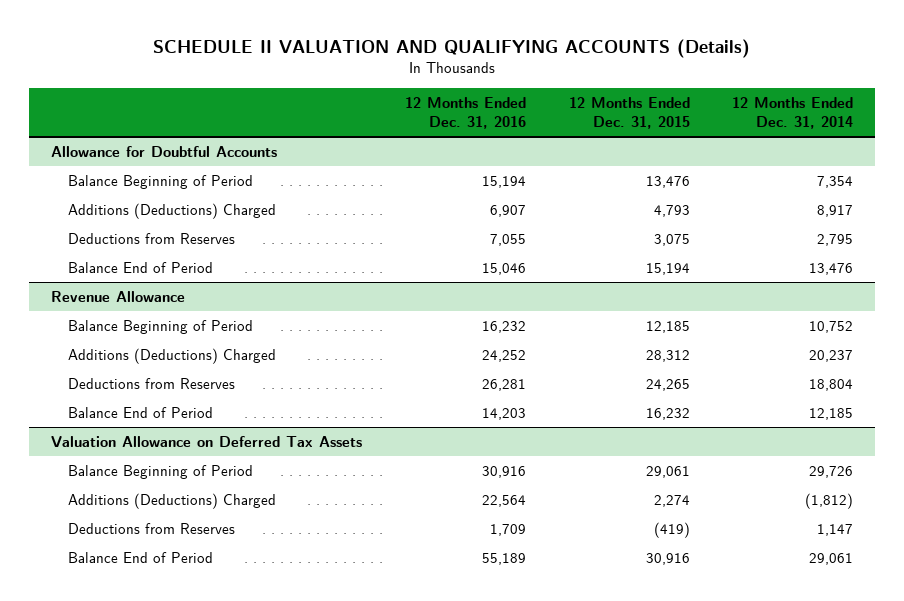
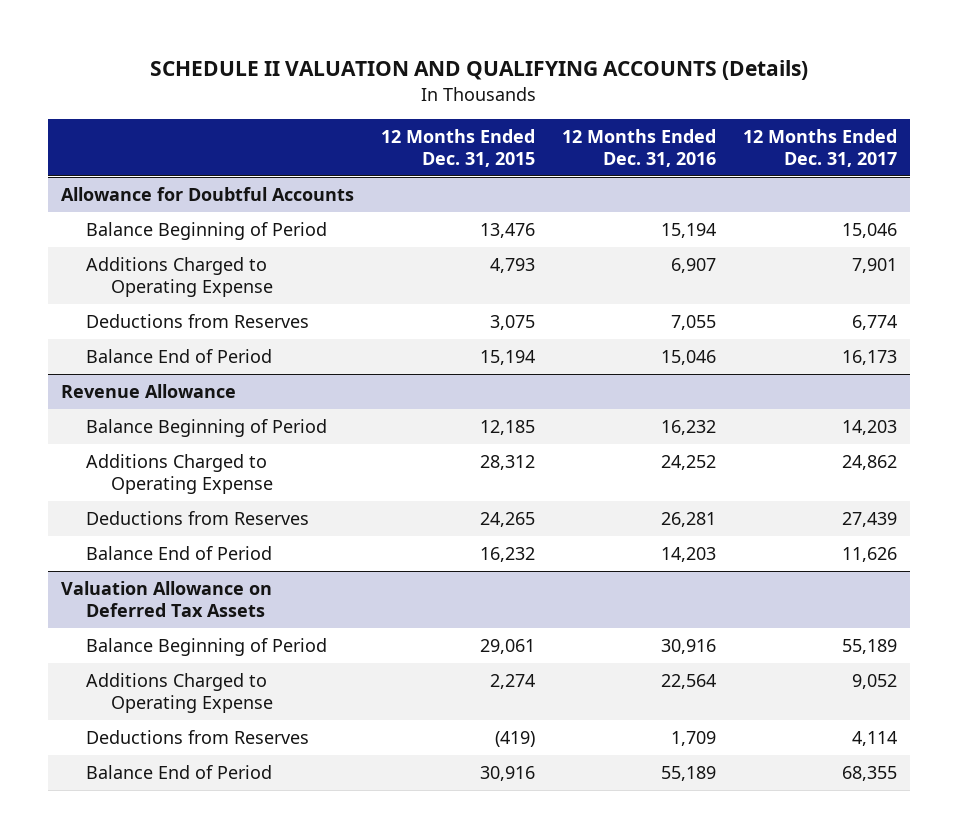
[732,96,854,129] 12 Months Ended Dec. 31, 2014 -> none
none -> [742,128,897,167] 12 Months Ended Dec. 31, 2017
[68,202,277,219] Additions (Deductions) Charged -> [86,256,274,298] Additions Charged to Operating Expense
[68,347,277,364] Additions (Deductions) Charged -> [86,453,274,495] Additions Charged to Operating Expense
[68,492,277,509] Additions (Deductions) Charged -> [86,672,274,714] Additions Charged to Operating Expense

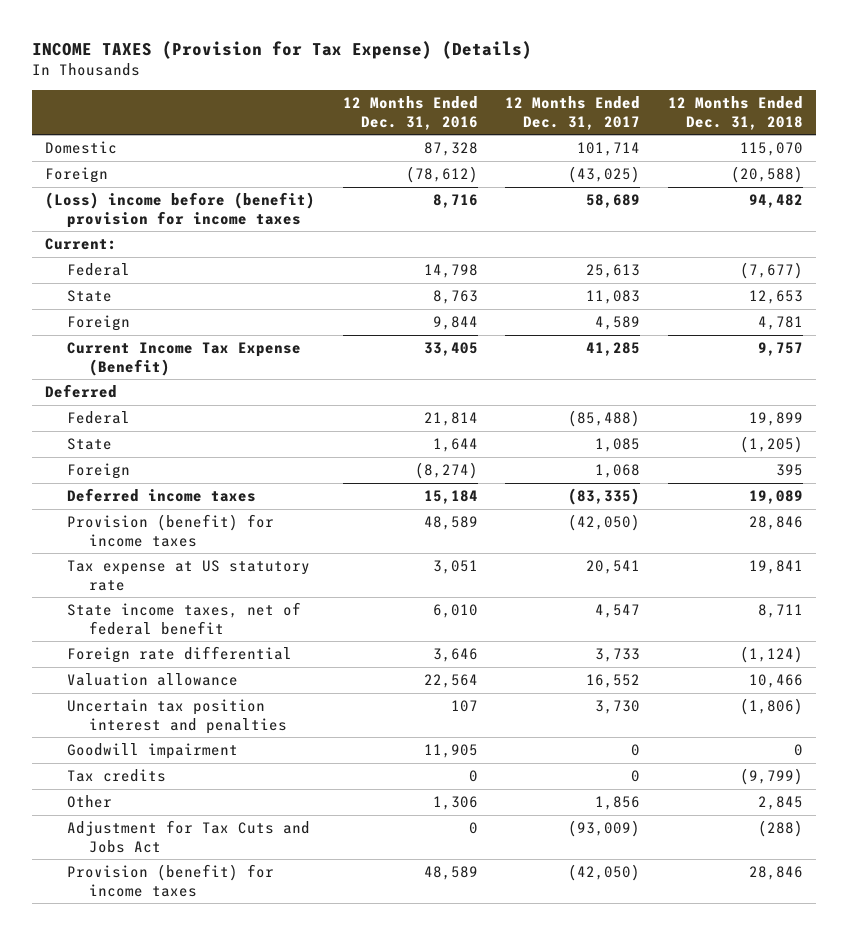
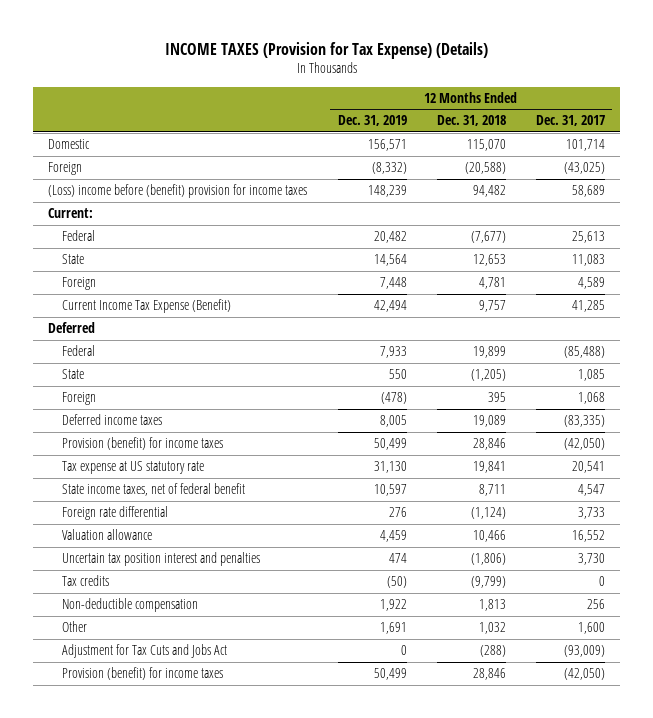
[342,96,478,130] 12 Months Ended Dec. 31, 2016 -> none
none -> [337,115,407,127] Dec. 31, 2019
[66,743,238,760] Goodwill impairment -> none
none -> [61,598,198,613] Non-deductible compensation
[595,796,641,811] 1,856 -> [577,622,605,635] 1,600
[757,796,803,811] 2,845 -> [478,622,506,635] 1,032

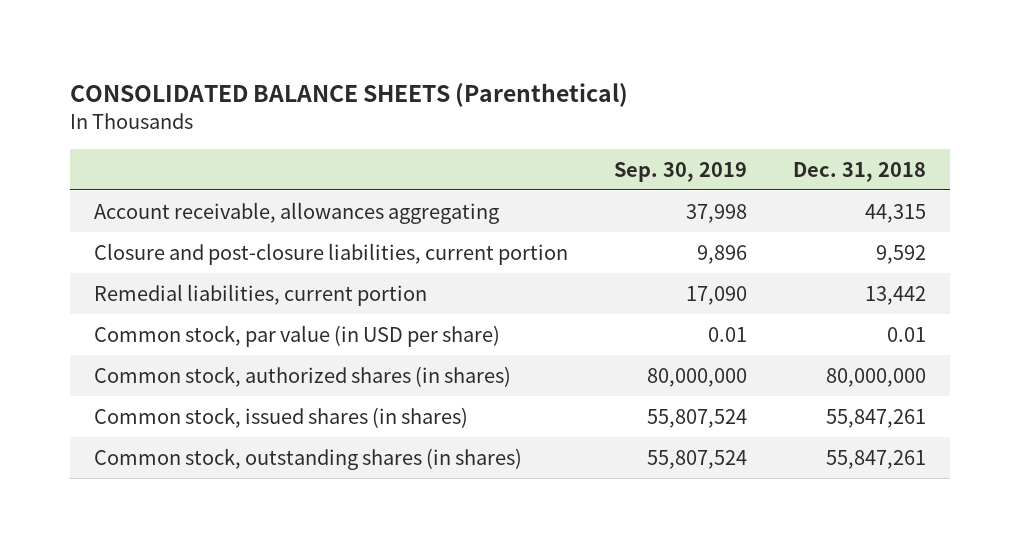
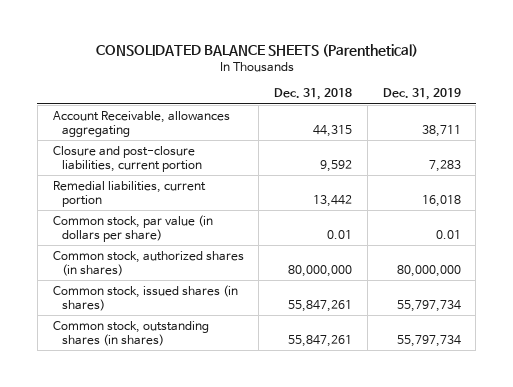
[613,161,747,182] Sep. 30, 2019 -> none
none -> [382,88,461,101] Dec. 31, 2019
[93,201,499,224] Account receivable, allowances aggregating -> [52,110,230,137] Account Receivable, allowances aggregating
[93,324,500,347] Common stock, par value (in USD per share) -> [52,214,213,242] Common stock, par value (in dollars per share)

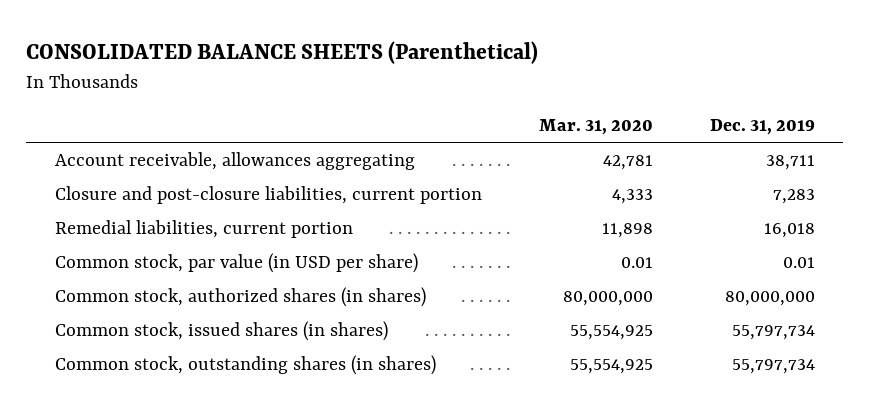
[274,88,353,101] Dec. 31, 2018 -> none
none -> [538,119,653,136] Mar. 31, 2020
[52,110,230,137] Account Receivable, allowances aggregating -> [54,151,415,170] Account receivable, allowances aggregating
[52,214,213,242] Common stock, par value (in dollars per share) -> [54,252,418,273] Common stock, par value (in USD per share)

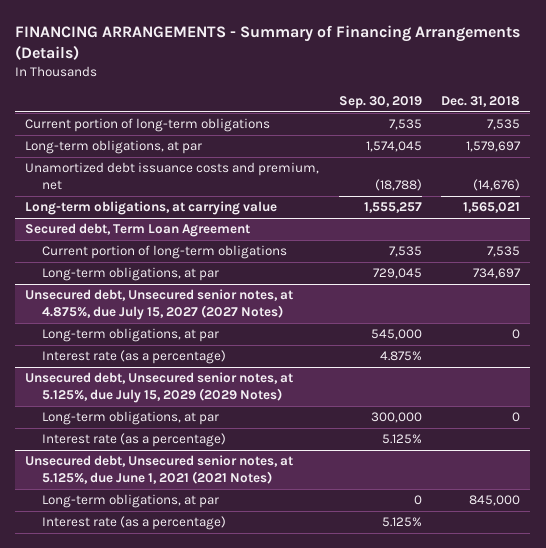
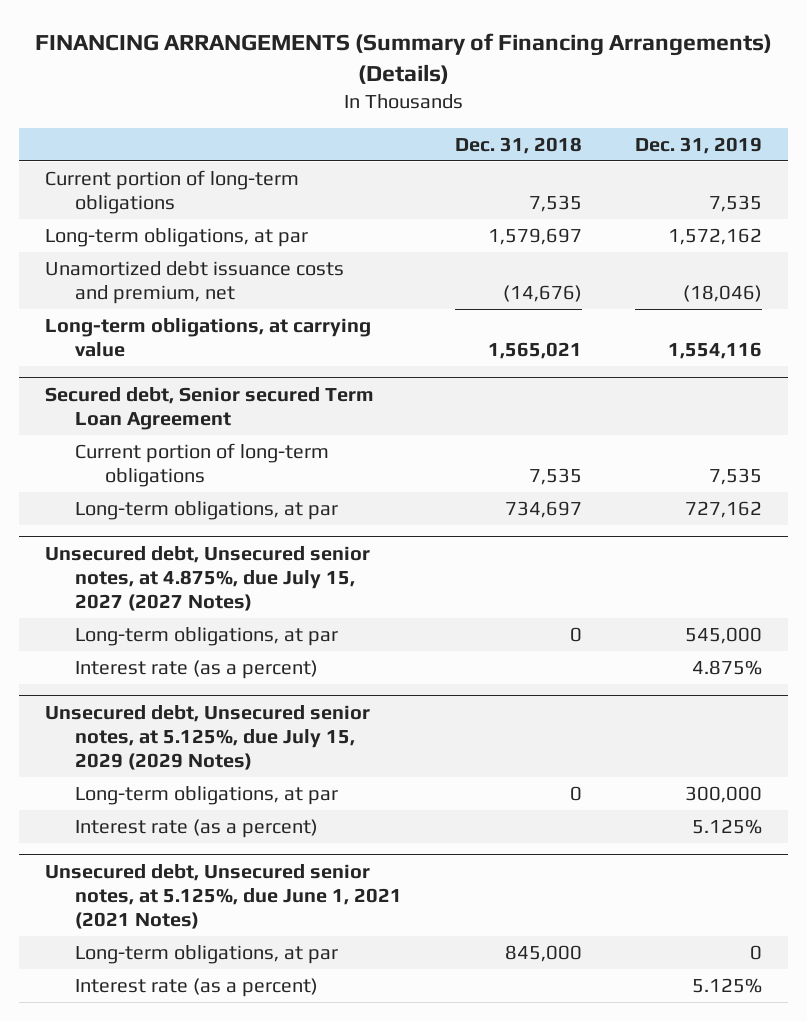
[15,24,521,60] FINANCING ARRANGEMENTS - Summary of Financing Arrangements (Details) -> [34,32,772,84] FINANCING ARRANGEMENTS (Summary of Financing Arrangements) (Details)
[338,96,422,110] Sep. 30, 2019 -> none
none -> [634,136,762,154] Dec. 31, 2019
[25,223,251,238] Secured debt, Term Loan Agreement -> [45,386,375,430] Secured debt, Senior secured Term Loan Agreement
[42,350,227,365] Interest rate (as a percentage) -> [75,659,319,679] Interest rate (as a percent)
[42,433,227,448] Interest rate (as a percentage) -> [75,818,319,838] Interest rate (as a percent)
[42,516,227,531] Interest rate (as a percentage) -> [75,977,319,997] Interest rate (as a percent)

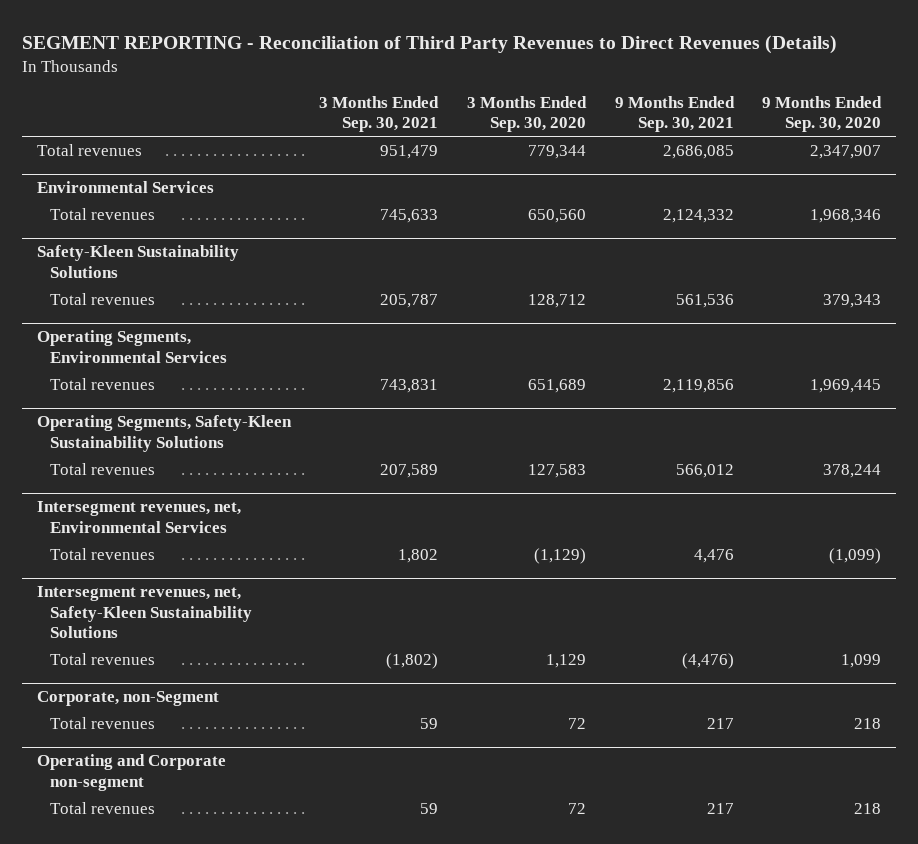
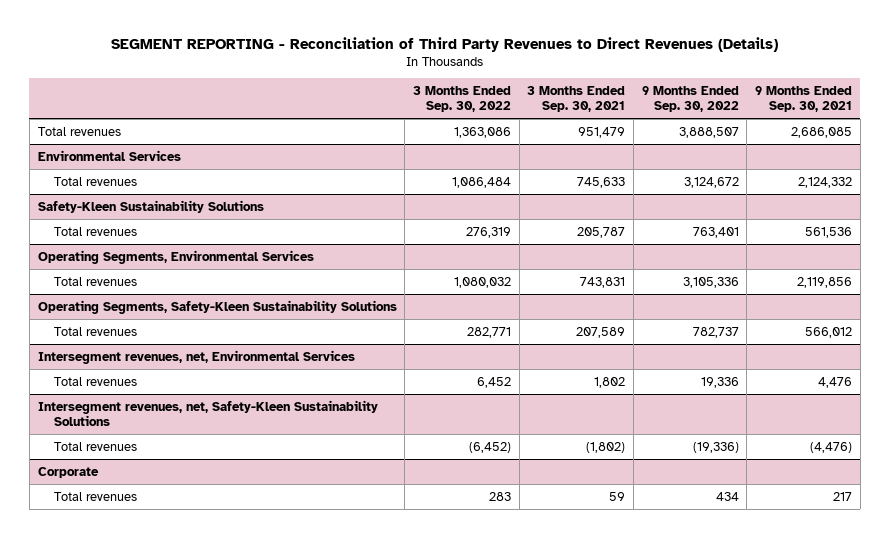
[467,95,588,133] 3 Months Ended Sep. 30, 2020 -> none
[762,95,883,133] 9 Months Ended Sep. 30, 2020 -> none
none -> [412,85,511,113] 3 Months Ended Sep. 30, 2022
none -> [641,85,739,113] 9 Months Ended Sep. 30, 2022
[49,716,155,729] Total revenues -> none
[36,754,226,791] Operating and Corporate non-segment -> none
[36,691,219,707] Corporate, non-Segment -> [37,466,99,478] Corporate

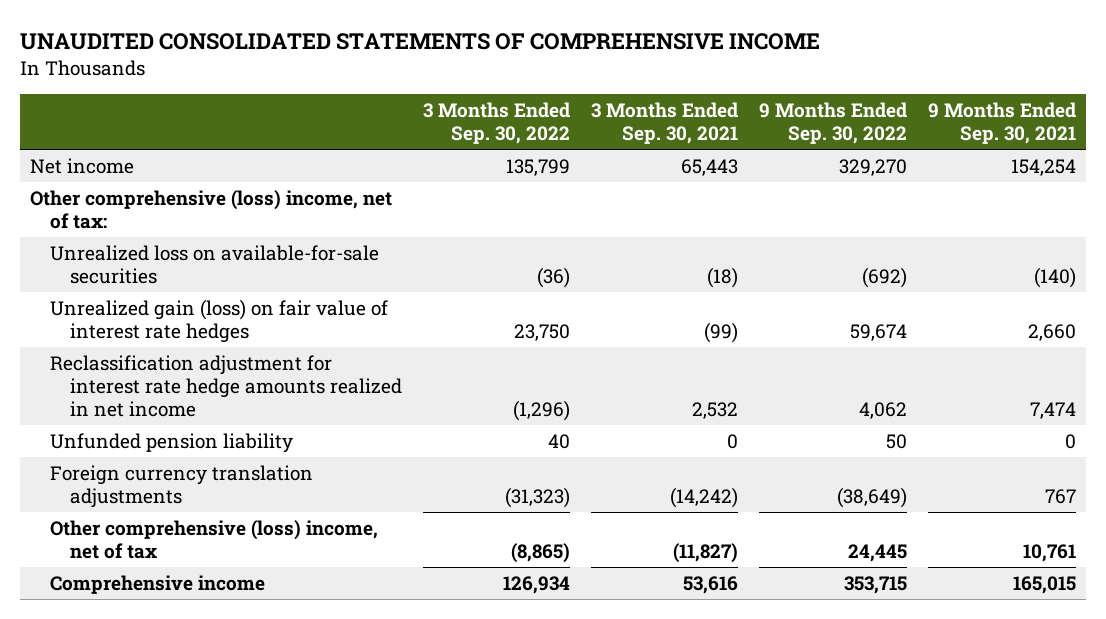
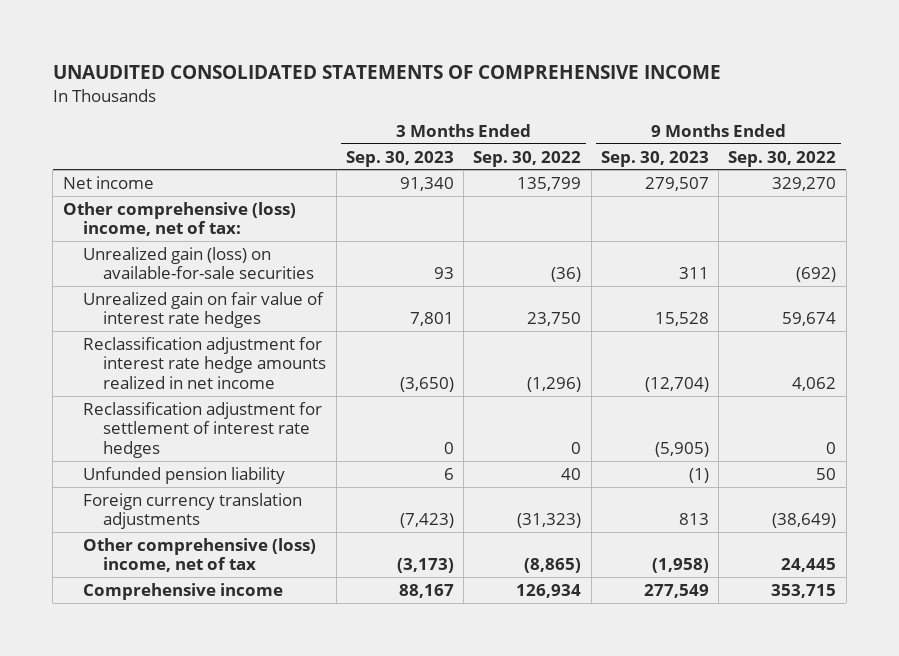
[591,102,739,144] 3 Months Ended Sep. 30, 2021 -> none
[927,102,1076,144] 9 Months Ended Sep. 30, 2021 -> none
none -> [345,150,454,167] Sep. 30, 2023
none -> [600,150,709,167] Sep. 30, 2023
[50,244,380,284] Unrealized loss on available-for-sale securities -> [83,246,315,280] Unrealized gain (loss) on available-for-sale securities
[50,298,389,343] Unrealized gain (loss) on fair value of interest rate hedges -> [83,291,325,329] Unrealized gain on fair value of interest rate hedges
none -> [83,401,323,459] Reclassification adjustment for settlement of interest rate hedges

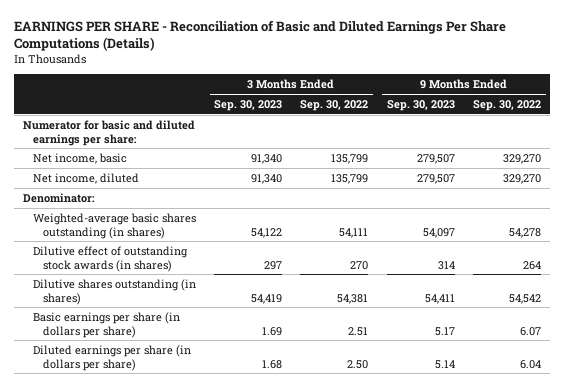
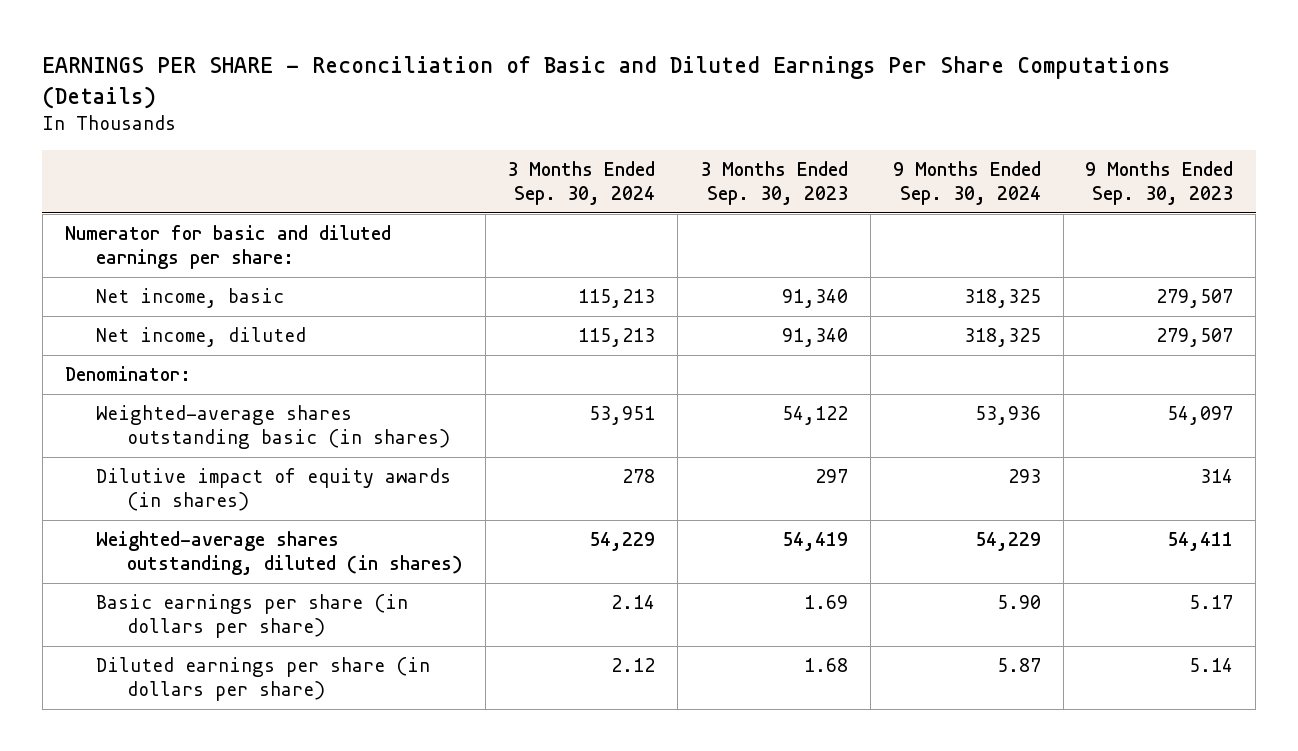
[300,99,369,111] Sep. 30, 2022 -> none
[473,99,542,111] Sep. 30, 2022 -> none
none -> [507,161,656,206] 3 Months Ended Sep. 30, 2024
none -> [892,161,1041,206] 9 Months Ended Sep. 30, 2024
[32,212,196,239] Weighted-average basic shares outstanding (in shares) -> [95,405,450,450] Weighted-average shares outstanding basic (in shares)
[32,245,188,272] Dilutive effect of outstanding stock awards (in shares) -> [95,468,451,512] Dilutive impact of equity awards (in shares)
[32,278,196,305] Dilutive shares outstanding (in shares) -> [95,531,463,576] Weighted-average shares outstanding, diluted (in shares)

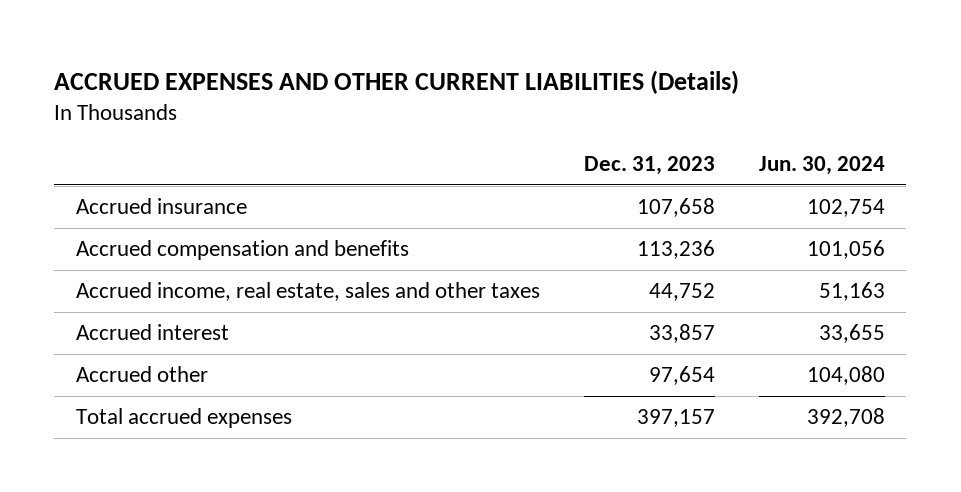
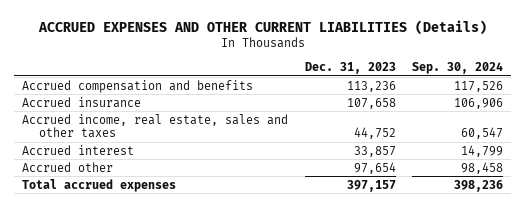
[758,156,885,176] Jun. 30, 2024 -> none
none -> [412,61,504,74] Sep. 30, 2024
[76,198,248,215] Accrued insurance -> [22,96,142,108] Accrued insurance

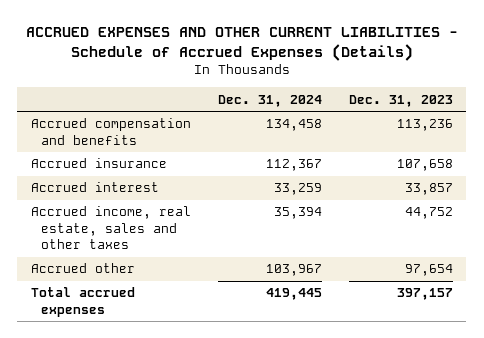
[37,19,487,35] ACCRUED EXPENSES AND OTHER CURRENT LIABILITIES (Details) -> [25,27,458,62] ACCRUED EXPENSES AND OTHER CURRENT LIABILITIES - Schedule of Accrued Expenses (Details)
[412,61,504,74] Sep. 30, 2024 -> none
none -> [217,94,322,107] Dec. 31, 2024
[22,113,289,139] Accrued income, real estate, sales and other taxes -> [30,206,191,250] Accrued income, real estate, sales and other taxes

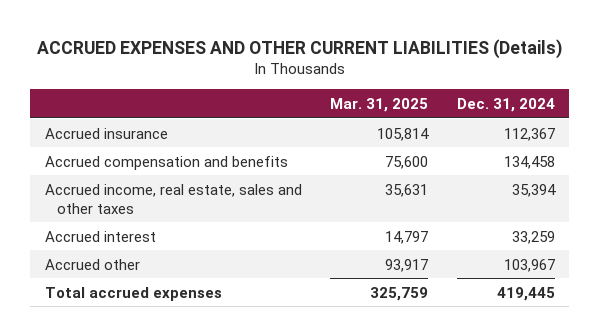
[25,27,458,62] ACCRUED EXPENSES AND OTHER CURRENT LIABILITIES - Schedule of Accrued Expenses (Details) -> [36,38,562,59] ACCRUED EXPENSES AND OTHER CURRENT LIABILITIES (Details)
[348,94,453,107] Dec. 31, 2023 -> none
none -> [330,97,429,112] Mar. 31, 2025
[30,118,191,145] Accrued compensation and benefits -> [44,155,288,170] Accrued compensation and benefits
[30,182,159,193] Accrued interest -> [44,230,156,242] Accrued interest

